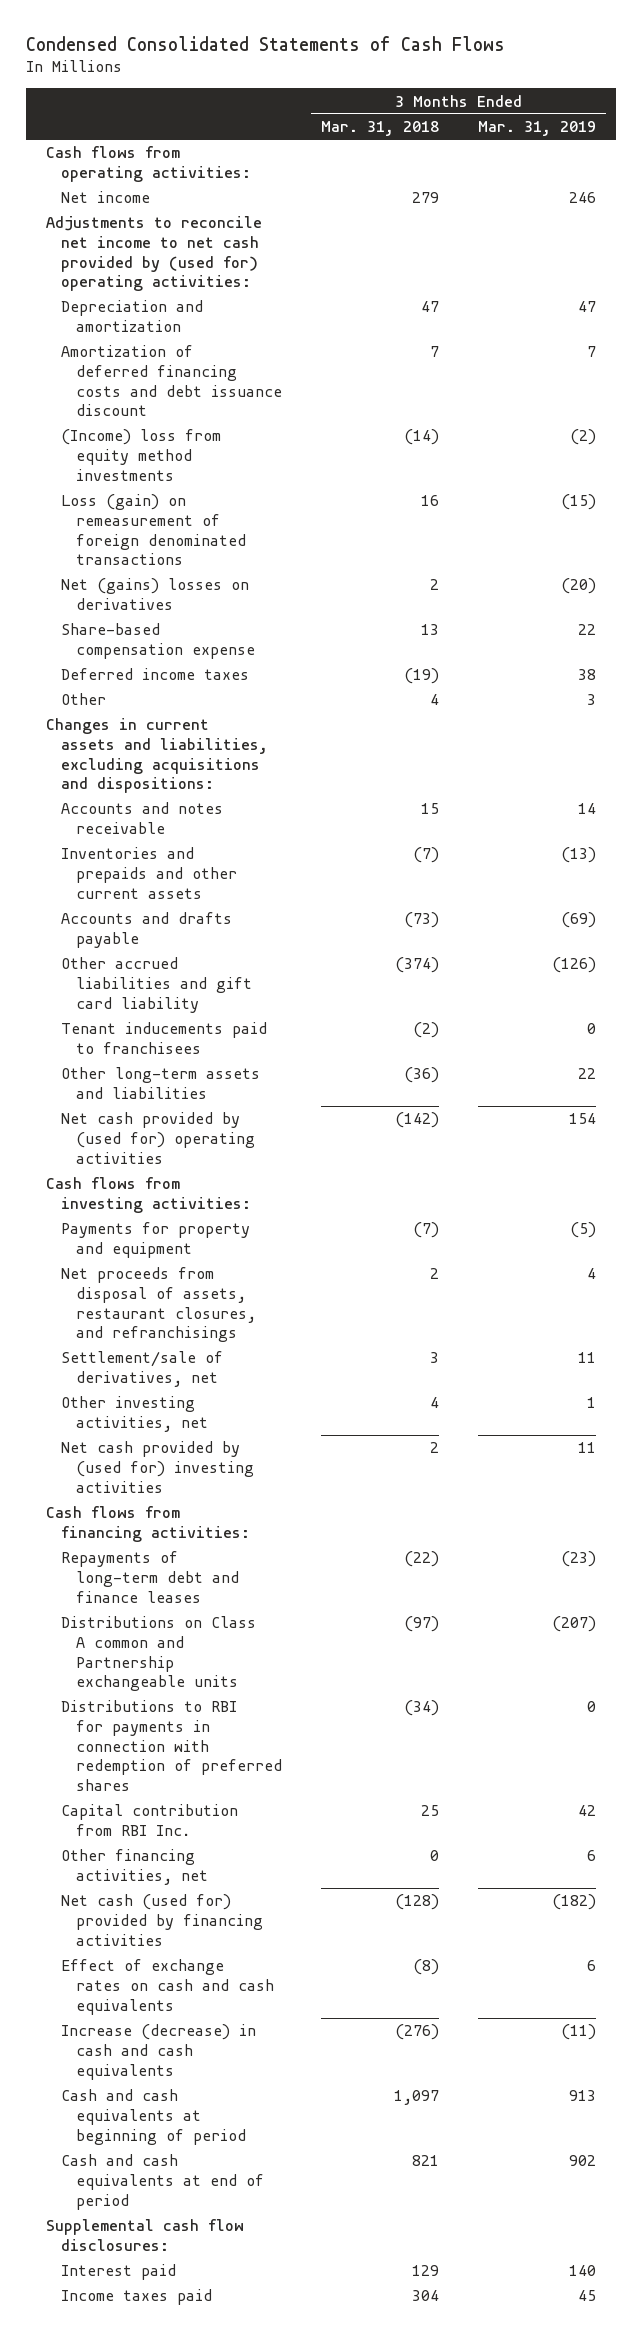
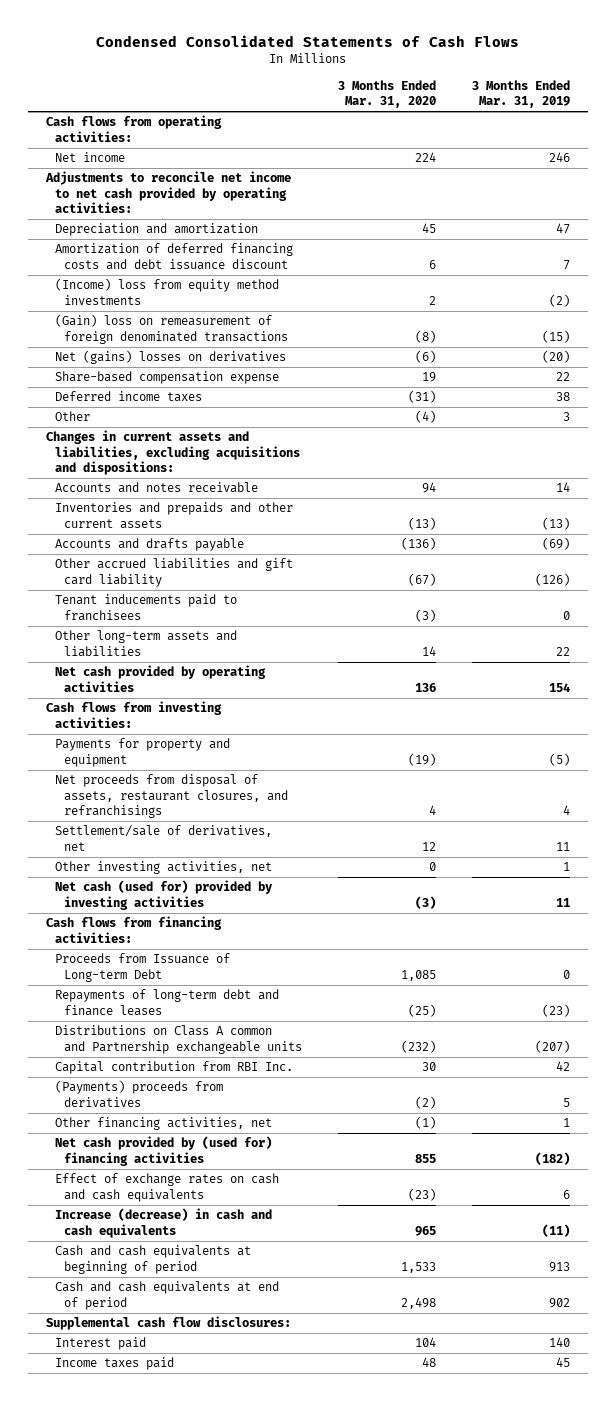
[321,121,440,137] Mar. 31, 2018 -> none
none -> [338,80,437,109] 3 Months Ended Mar. 31, 2020
[45,216,262,292] Adjustments to reconcile net income to net cash provided by (used for) operating activities: -> [45,171,292,213] Adjustments to reconcile net income to net cash provided by operating activities:
[60,494,246,566] Loss (gain) on remeasurement of foreign denominated transactions -> [54,314,288,344] (Gain) loss on remeasurement of foreign denominated transactions
[60,1112,255,1164] Net cash provided by (used for) operating activities -> [54,665,266,692] Net cash provided by operating activities
[60,1441,254,1493] Net cash provided by (used for) investing activities -> [54,880,273,910] Net cash (used for) provided by investing activities
none -> [54,953,230,982] Proceeds from Issuance of Long-term Debt
[60,1700,282,1791] Distributions to RBI for payments in connection with redemption of preferred shares -> none
none -> [54,1080,223,1108] (Payments) proceeds from derivatives
[587,1850,597,1862] 6 -> [563,1118,571,1128] 1
[60,1894,263,1946] Net cash (used for) provided by financing activities -> [54,1136,272,1166] Net cash provided by (used for) financing activities

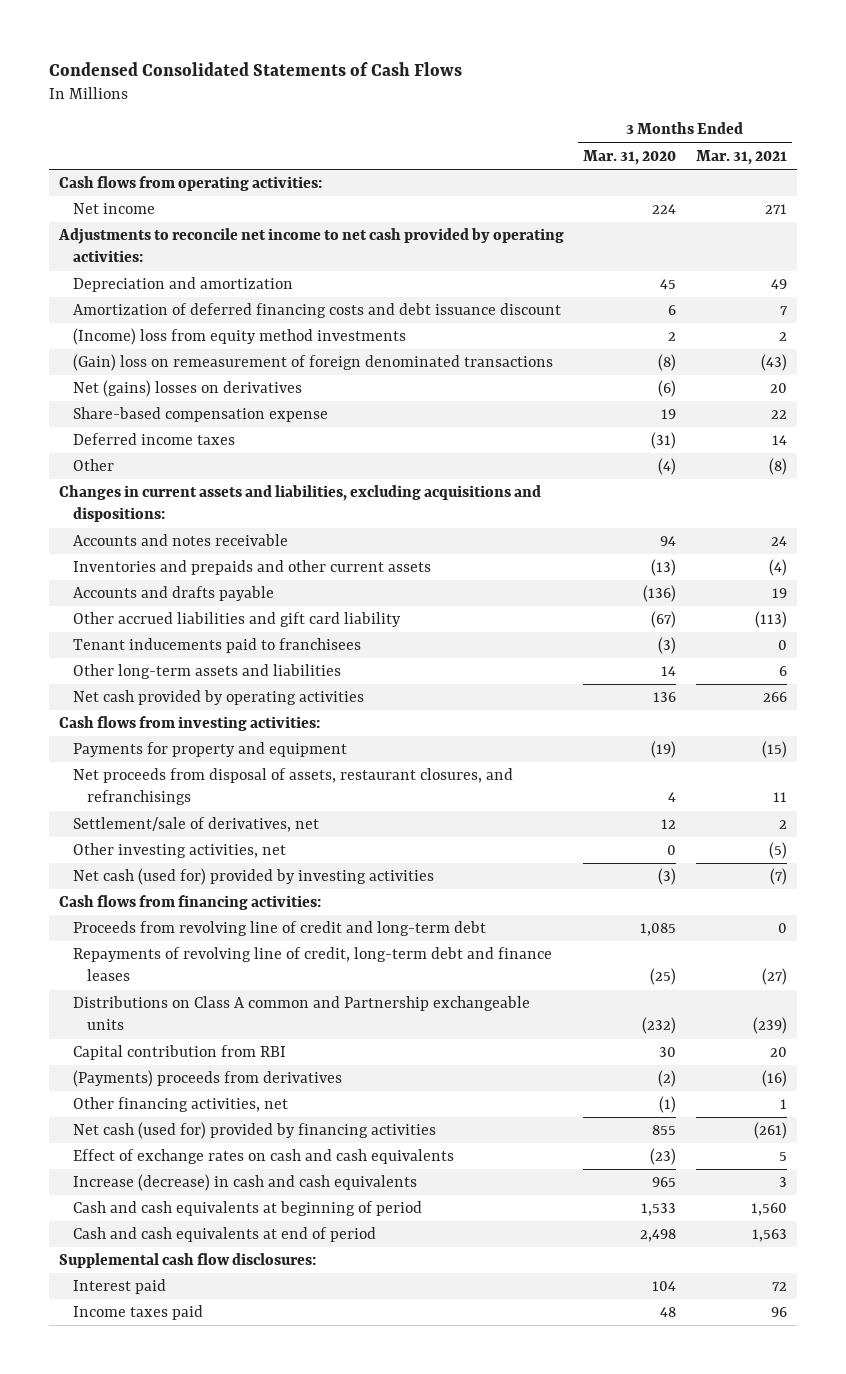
[472,80,571,109] 3 Months Ended Mar. 31, 2019 -> none
none -> [695,149,787,165] Mar. 31, 2021
[54,953,230,982] Proceeds from Issuance of Long-term Debt -> [72,921,486,937] Proceeds from revolving line of credit and long-term debt
[54,989,279,1016] Repayments of long-term debt and finance leases -> [72,947,552,982] Repayments of revolving line of credit, long-term debt and finance leases
[54,1061,293,1075] Capital contribution from RBI Inc. -> [72,1045,286,1061] Capital contribution from RBI
[54,1136,272,1166] Net cash provided by (used for) financing activities -> [72,1122,436,1140] Net cash (used for) provided by financing activities

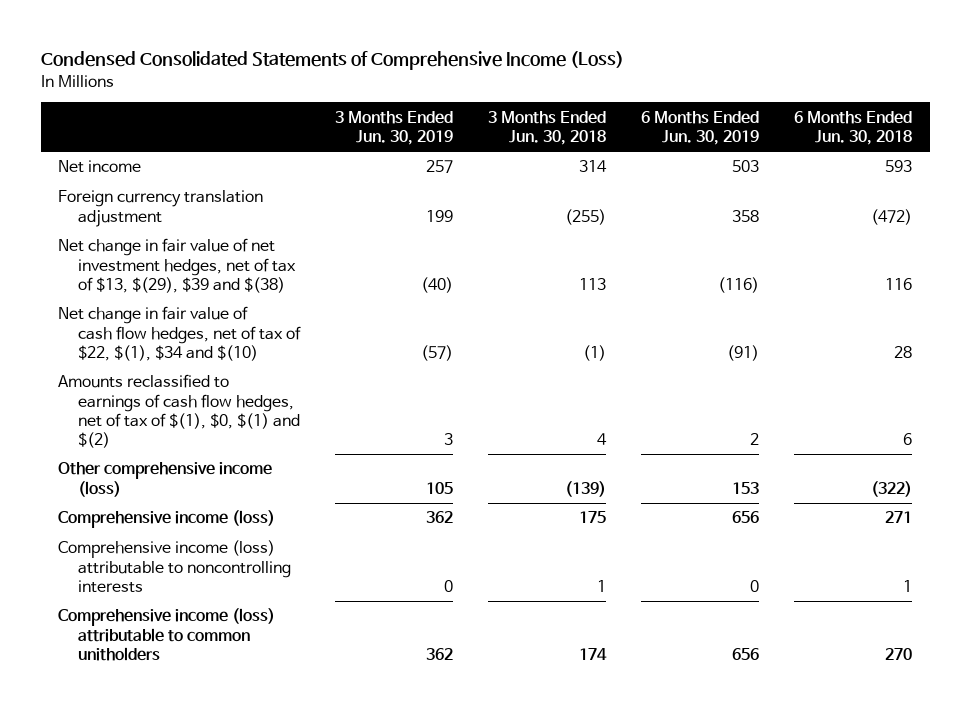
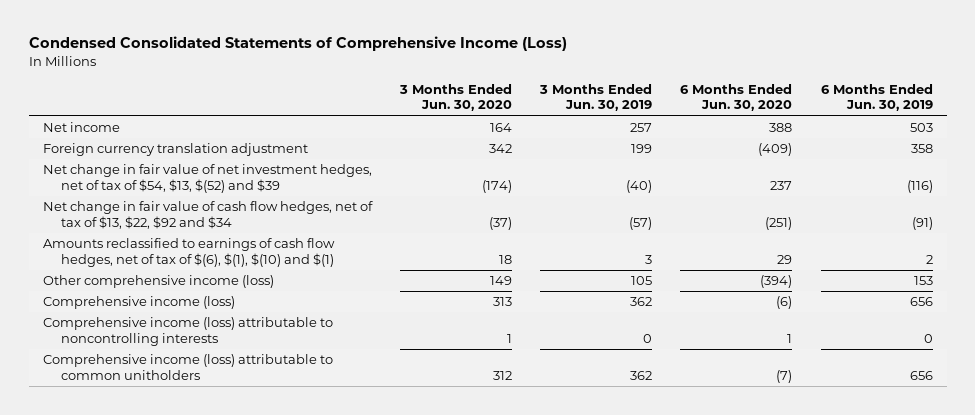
[488,110,607,146] 3 Months Ended Jun. 30, 2018 -> none
[794,110,913,146] 6 Months Ended Jun. 30, 2018 -> none
none -> [398,83,512,112] 3 Months Ended Jun. 30, 2020
none -> [680,83,793,112] 6 Months Ended Jun. 30, 2020
[58,238,297,293] Net change in fair value of net investment hedges, net of tax of $13, $(29), $39 and $(38) -> [42,164,372,193] Net change in fair value of net investment hedges, net of tax of $54, $13, $(52) and $39
[58,306,302,361] Net change in fair value of cash flow hedges, net of tax of $22, $(1), $34 and $(10) -> [42,201,373,229] Net change in fair value of cash flow hedges, net of tax of $13, $22, $92 and $34
[58,374,301,448] Amounts reclassified to earnings of cash flow hedges, net of tax of $(1), $0, $(1) and $(2) -> [42,238,335,267] Amounts reclassified to earnings of cash flow hedges, net of tax of $(6), $(1), $(10) and $(1)

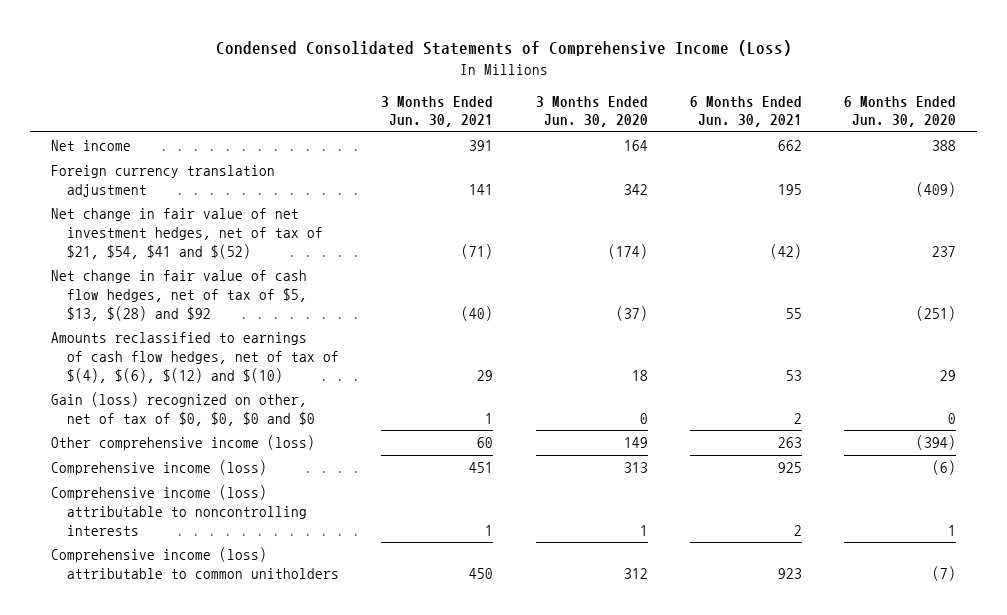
[539,83,653,112] 3 Months Ended Jun. 30, 2019 -> none
[820,83,933,112] 6 Months Ended Jun. 30, 2019 -> none
none -> [381,95,494,128] 3 Months Ended Jun. 30, 2021
none -> [689,95,802,128] 6 Months Ended Jun. 30, 2021
[42,164,372,193] Net change in fair value of net investment hedges, net of tax of $54, $13, $(52) and $39 -> [51,208,324,259] Net change in fair value of net investment hedges, net of tax of $21, $54, $41 and $(52)
[42,201,373,229] Net change in fair value of cash flow hedges, net of tax of $13, $22, $92 and $34 -> [51,270,308,321] Net change in fair value of cash flow hedges, net of tax of $5, $13, $(28) and $92
[42,238,335,267] Amounts reclassified to earnings of cash flow hedges, net of tax of $(6), $(1), $(10) and $(1) -> [51,332,340,383] Amounts reclassified to earnings of cash flow hedges, net of tax of $(4), $(6), $(12) and $(10)
none -> [51,392,316,426] Gain (loss) recognized on other, net of tax of $0, $0, $0 and $0

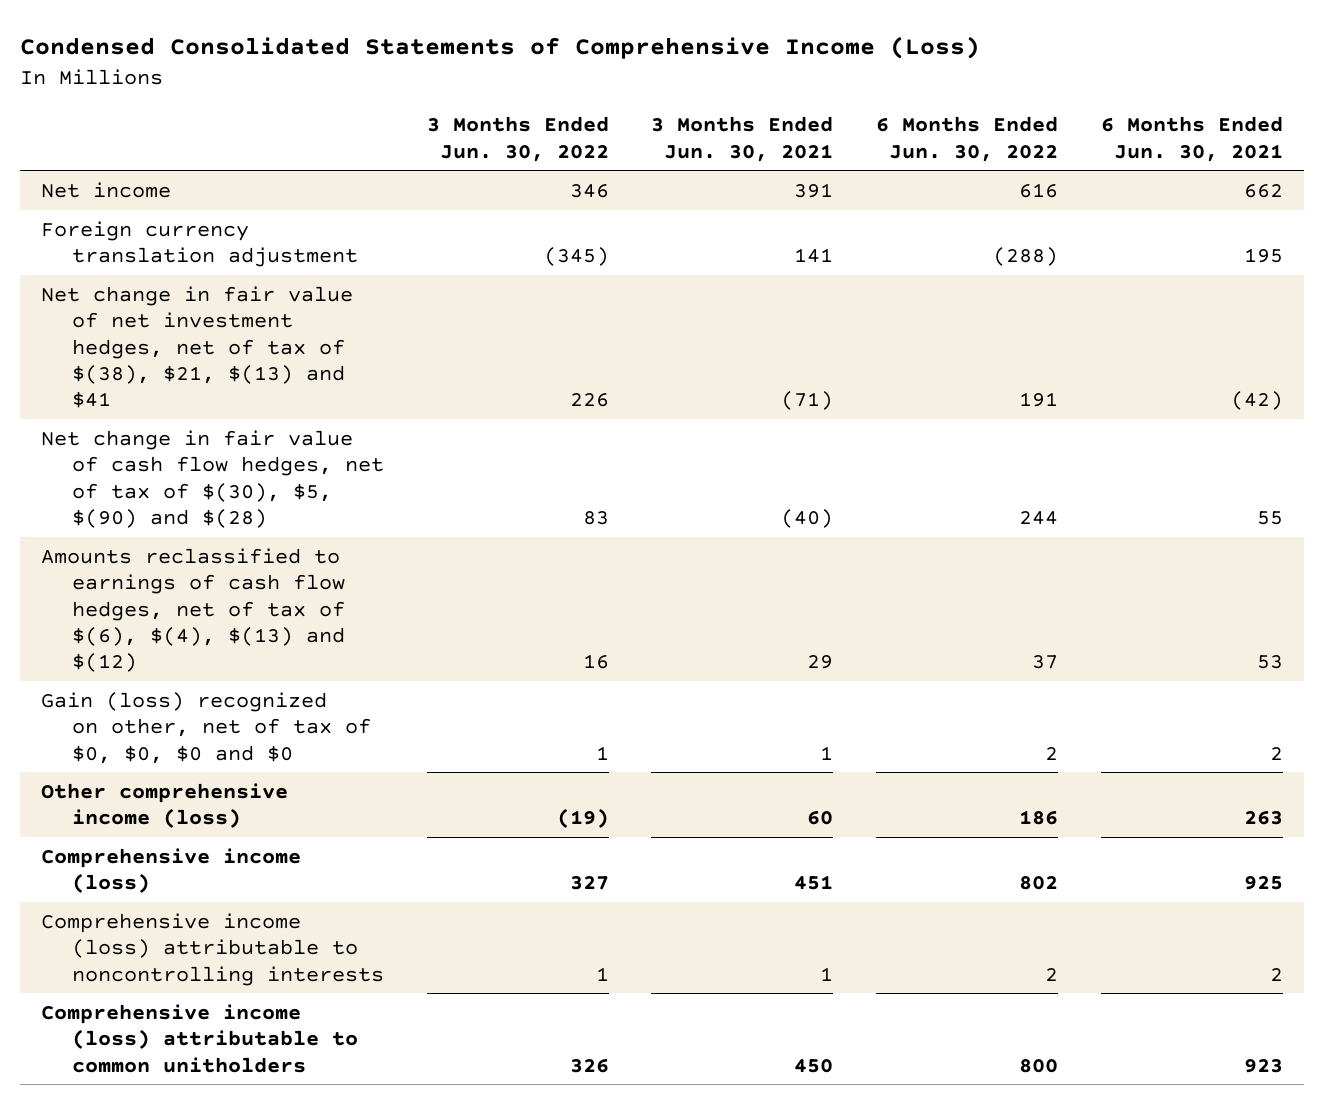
[535,95,648,128] 3 Months Ended Jun. 30, 2020 -> none
[843,95,956,128] 6 Months Ended Jun. 30, 2020 -> none
none -> [426,116,609,162] 3 Months Ended Jun. 30, 2022
none -> [876,116,1059,162] 6 Months Ended Jun. 30, 2022
[51,208,324,259] Net change in fair value of net investment hedges, net of tax of $21, $54, $41 and $(52) -> [41,285,354,409] Net change in fair value of net investment hedges, net of tax of $(38), $21, $(13) and $41
[51,270,308,321] Net change in fair value of cash flow hedges, net of tax of $5, $13, $(28) and $92 -> [41,429,385,529] Net change in fair value of cash flow hedges, net of tax of $(30), $5, $(90) and $(28)
[51,332,340,383] Amounts reclassified to earnings of cash flow hedges, net of tax of $(4), $(6), $(12) and $(10) -> [41,547,346,673] Amounts reclassified to earnings of cash flow hedges, net of tax of $(6), $(4), $(13) and $(12)

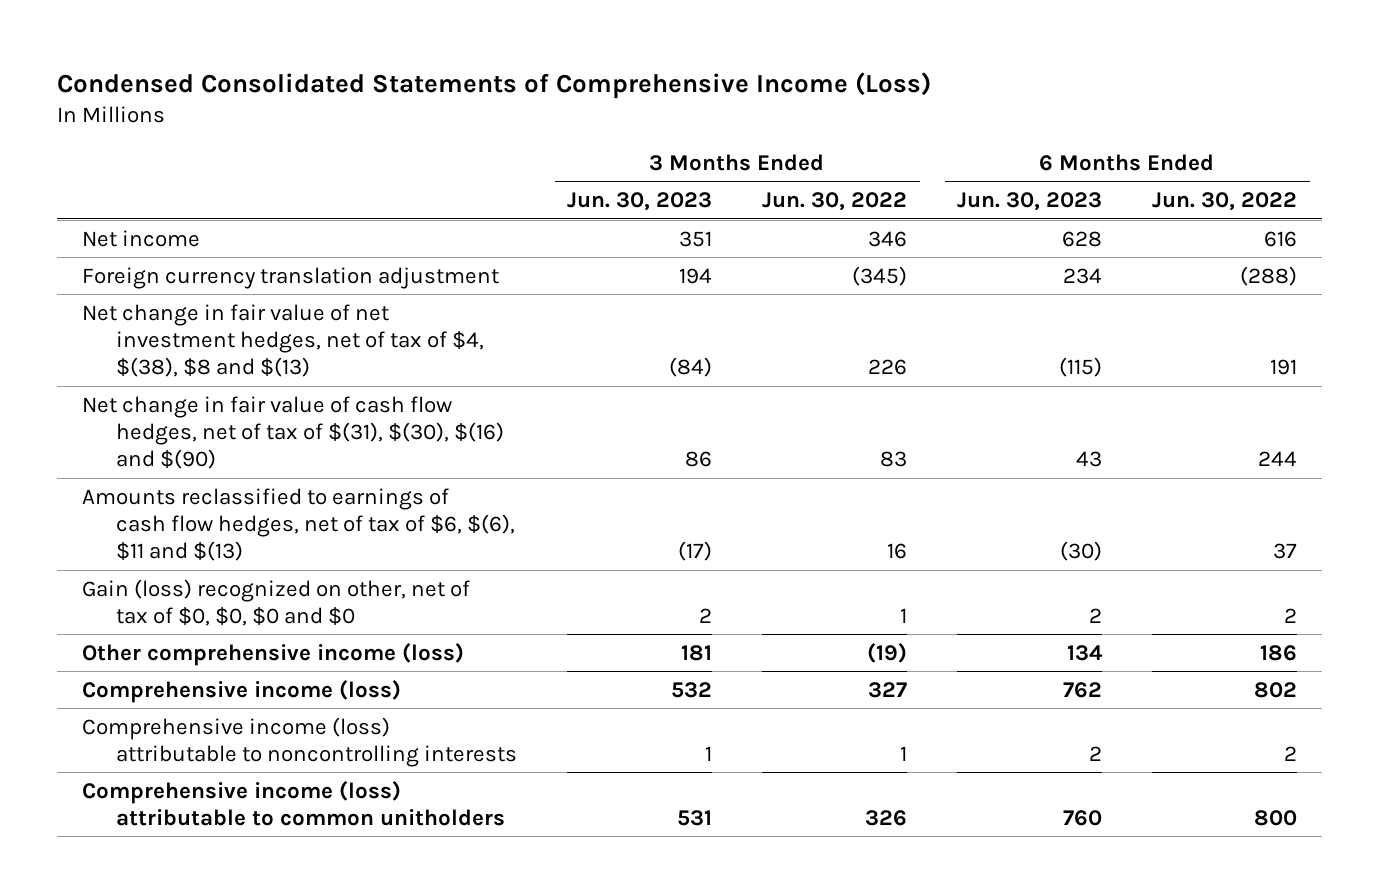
[651,116,834,162] 3 Months Ended Jun. 30, 2021 -> none
[1100,116,1283,162] 6 Months Ended Jun. 30, 2021 -> none
none -> [567,192,713,212] Jun. 30, 2023
none -> [957,192,1103,212] Jun. 30, 2023
[41,285,354,409] Net change in fair value of net investment hedges, net of tax of $(38), $21, $(13) and $41 -> [81,303,485,378] Net change in fair value of net investment hedges, net of tax of $4, $(38), $8 and $(13)
[41,429,385,529] Net change in fair value of cash flow hedges, net of tax of $(30), $5, $(90) and $(28) -> [81,395,505,470] Net change in fair value of cash flow hedges, net of tax of $(31), $(30), $(16) and $(90)
[41,547,346,673] Amounts reclassified to earnings of cash flow hedges, net of tax of $(6), $(4), $(13) and $(12) -> [81,487,516,562] Amounts reclassified to earnings of cash flow hedges, net of tax of $6, $(6), $11 and $(13)

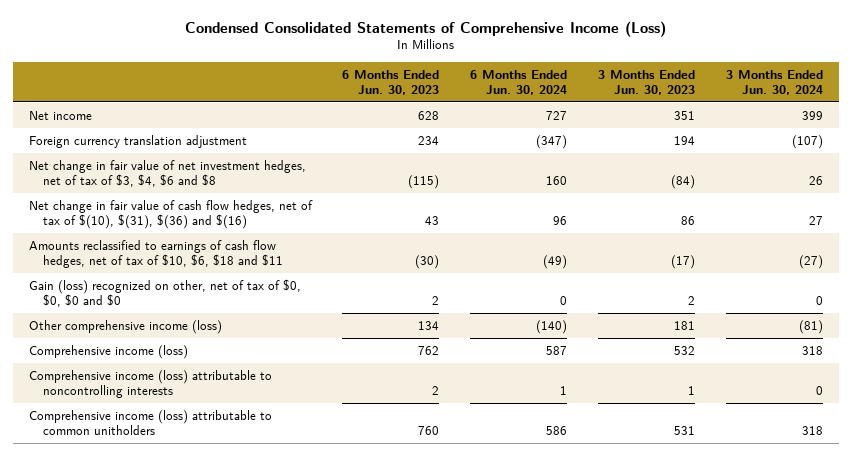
[762,192,908,212] Jun. 30, 2022 -> none
[1152,192,1298,212] Jun. 30, 2022 -> none
none -> [470,69,568,95] 6 Months Ended Jun. 30, 2024
none -> [726,69,824,95] 3 Months Ended Jun. 30, 2024
[81,303,485,378] Net change in fair value of net investment hedges, net of tax of $4, $(38), $8 and $(13) -> [28,159,306,187] Net change in fair value of net investment hedges, net of tax of $3, $4, $6 and $8
[81,395,505,470] Net change in fair value of cash flow hedges, net of tax of $(31), $(30), $(16) and $(90) -> [28,199,313,229] Net change in fair value of cash flow hedges, net of tax of $(10), $(31), $(36) and $(16)
[81,487,516,562] Amounts reclassified to earnings of cash flow hedges, net of tax of $6, $(6), $11 and $(13) -> [28,239,283,268] Amounts reclassified to earnings of cash flow hedges, net of tax of $10, $6, $18 and $11

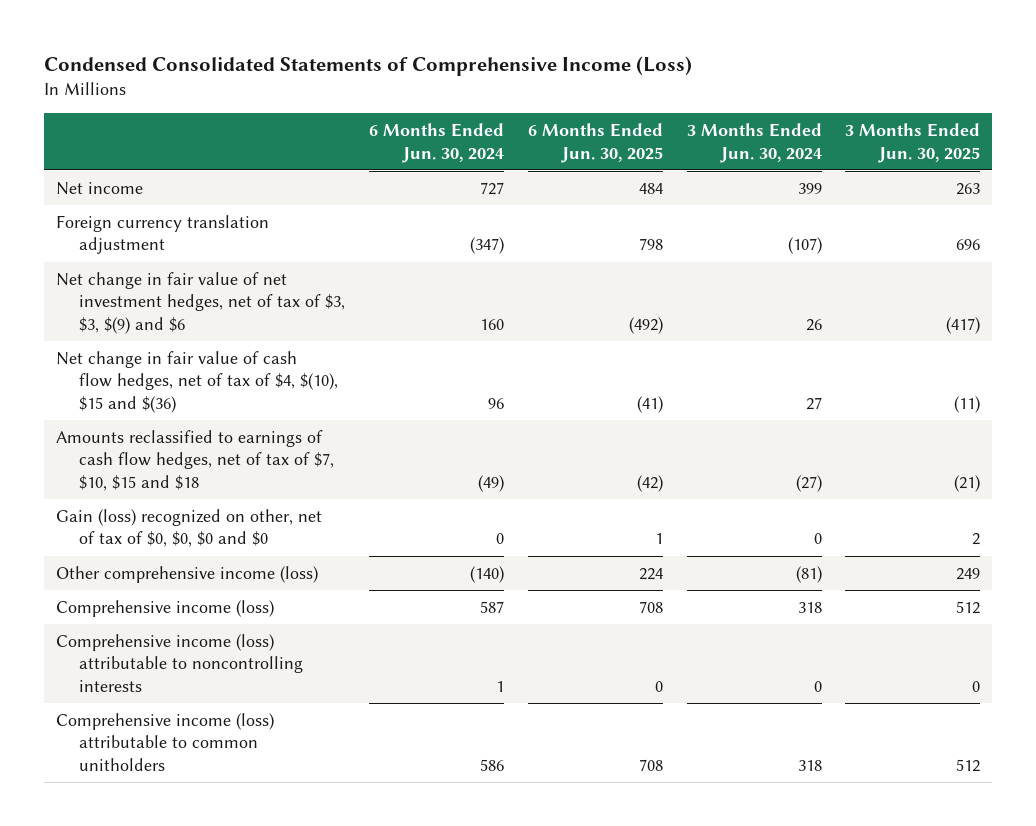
[342,69,440,95] 6 Months Ended Jun. 30, 2023 -> none
[598,69,696,95] 3 Months Ended Jun. 30, 2023 -> none
none -> [527,122,663,163] 6 Months Ended Jun. 30, 2025
none -> [845,122,981,163] 3 Months Ended Jun. 30, 2025
[28,159,306,187] Net change in fair value of net investment hedges, net of tax of $3, $4, $6 and $8 -> [55,271,346,335] Net change in fair value of net investment hedges, net of tax of $3, $3, $(9) and $6
[28,199,313,229] Net change in fair value of cash flow hedges, net of tax of $(10), $(31), $(36) and $(16) -> [55,350,339,414] Net change in fair value of cash flow hedges, net of tax of $4, $(10), $15 and $(36)
[28,239,283,268] Amounts reclassified to earnings of cash flow hedges, net of tax of $10, $6, $18 and $11 -> [55,429,335,492] Amounts reclassified to earnings of cash flow hedges, net of tax of $7, $10, $15 and $18

